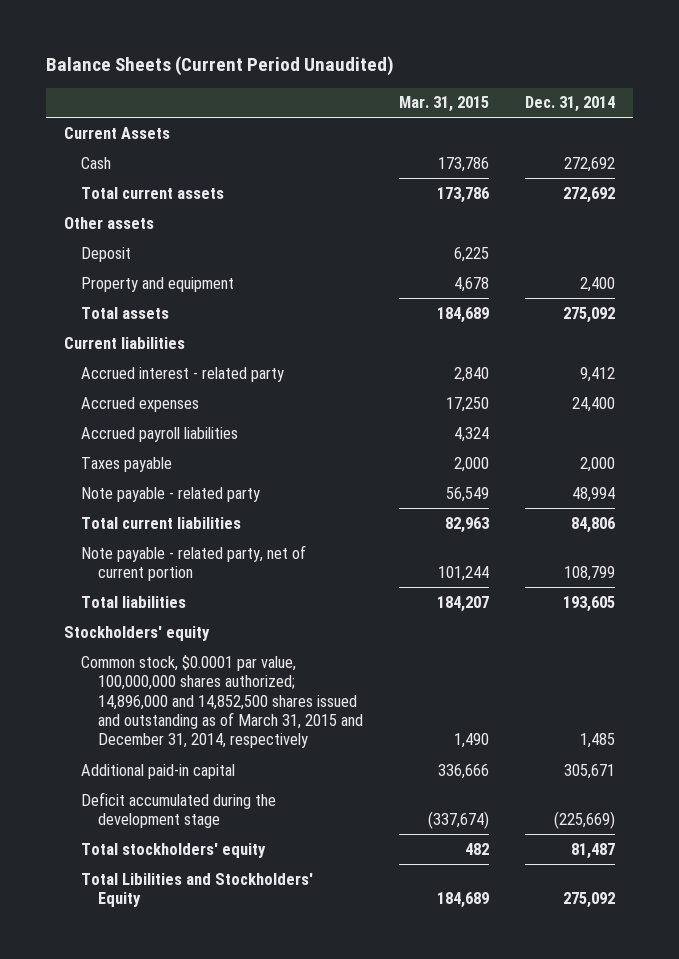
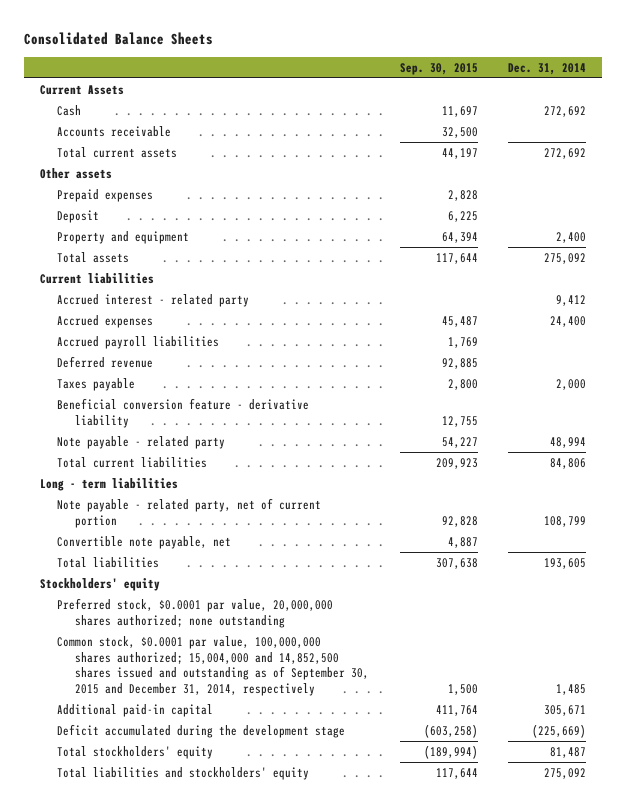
[45,56,394,77] Balance Sheets (Current Period Unaudited) -> [24,31,214,45] Consolidated Balance Sheets
[399,96,490,113] Mar. 31, 2015 -> none
none -> [399,62,478,75] Sep. 30, 2015
none -> [57,125,172,137] Accounts receivable
none -> [57,188,154,202] Prepaid expenses
none -> [57,355,154,368] Deferred revenue
none -> [57,397,310,428] Beneficial conversion feature - derivative liability
none -> [39,477,178,491] Long - term liabilities
none -> [57,535,232,549] Convertible note payable, net
none -> [57,597,334,628] Preferred stock, $0.0001 par value, 20,000,000 shares authorized; none outstanding
[81,654,364,749] Common stock, $0.0001 par value, 100,000,000 shares authorized; 14,896,000 and 14,852,500 shares issued and outstanding as of March 31, 2015 and December 31, 2014, respectively -> [57,635,369,696] Common stock, $0.0001 par value, 100,000,000 shares authorized; 15,004,000 and 14,852,500 shares issued and outstanding as of September 30, 2015 and December 31, 2014, respectively
[81,872,314,908] Total Libilities and Stockholders' Equity -> [57,766,310,780] Total liabilities and stockholders' equity

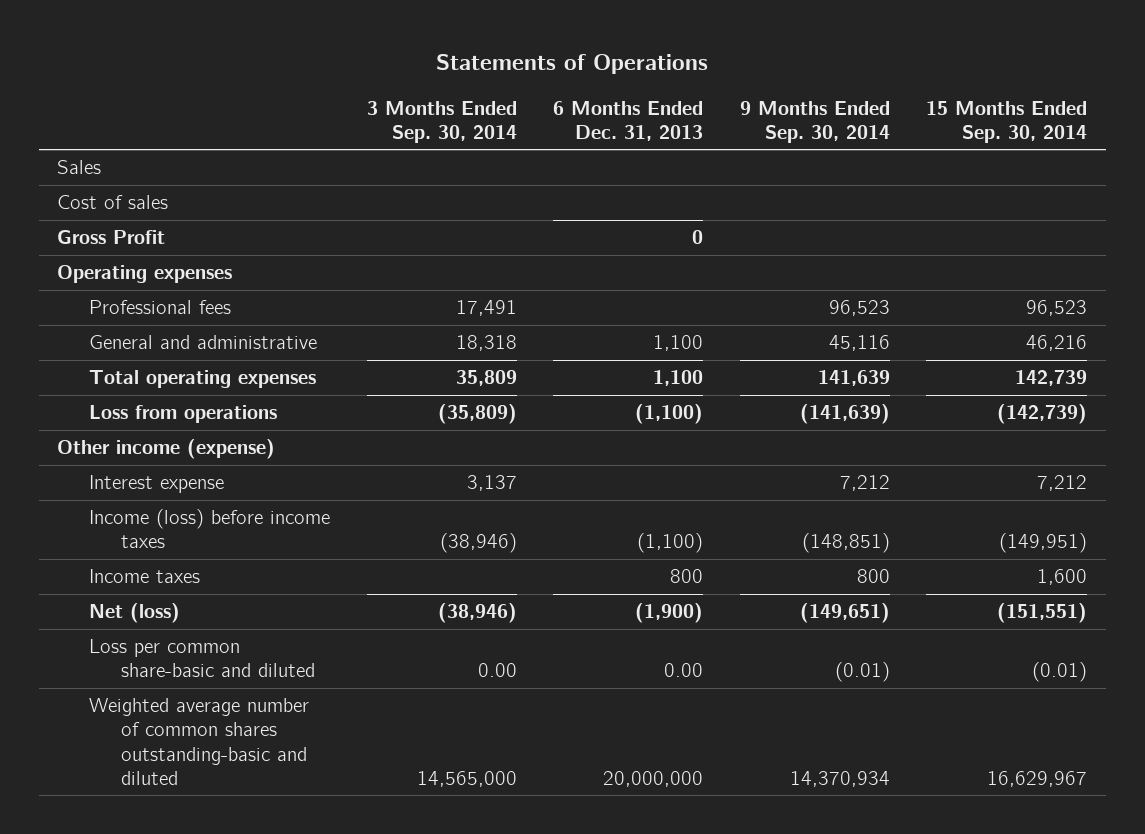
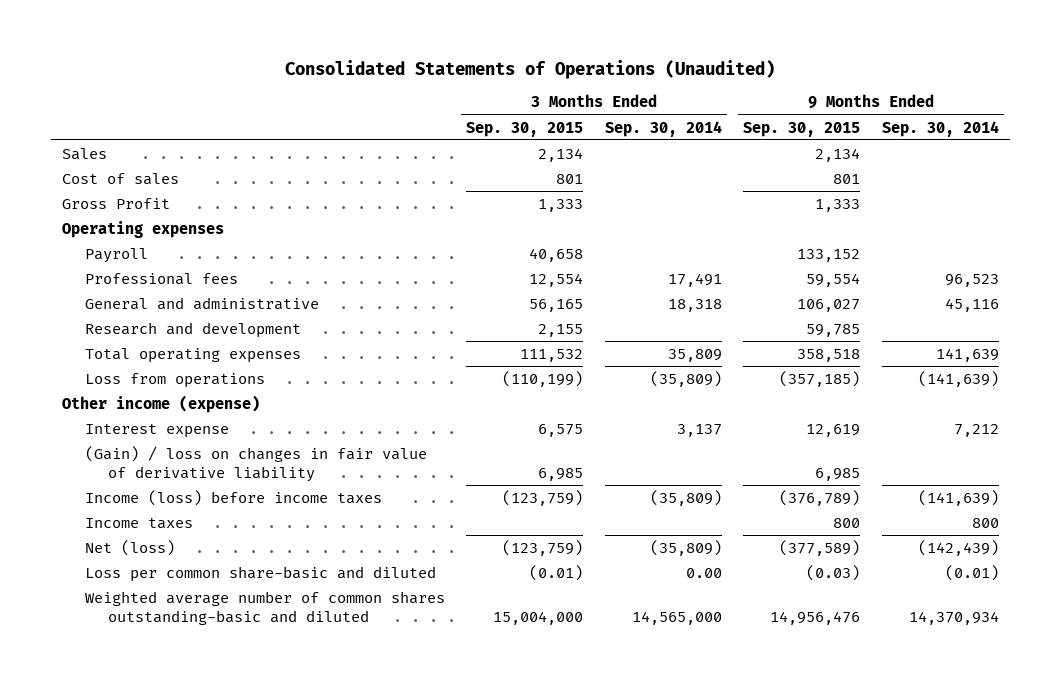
[436,54,709,75] Statements of Operations -> [285,59,776,79] Consolidated Statements of Operations (Unaudited)
[553,100,704,141] 6 Months Ended Dec. 31, 2013 -> none
[926,100,1088,143] 15 Months Ended Sep. 30, 2014 -> none
none -> [466,121,584,137] Sep. 30, 2015
none -> [743,121,861,137] Sep. 30, 2015
none -> [85,247,149,263] Payroll
none -> [85,321,302,338] Research and development
none -> [85,445,428,482] (Gain) / loss on changes in fair value of derivative liability
[439,533,517,554] (38,946) -> [649,489,722,506] (35,809)
[801,533,890,554] (148,851) -> [917,489,999,506] (141,639)
[437,603,517,624] (38,946) -> [649,539,722,556] (35,809)
[799,603,890,624] (149,651) -> [917,539,999,556] (142,439)

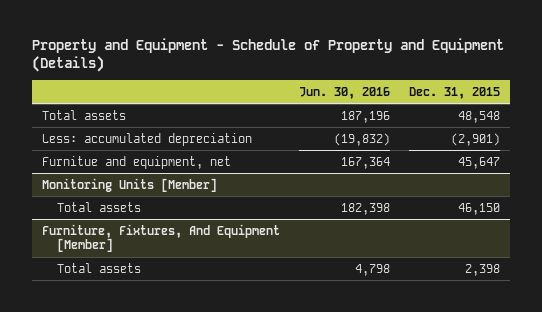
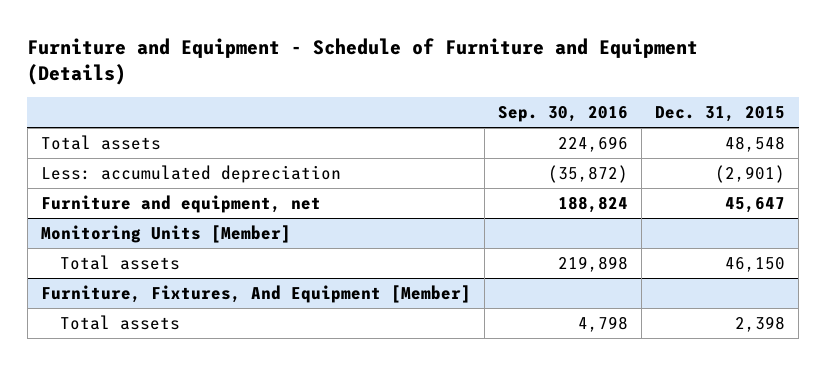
[32,38,505,73] Property and Equipment - Schedule of Property and Equipment (Details) -> [27,37,699,85] Furniture and Equipment - Schedule of Furniture and Equipment (Details)
[299,86,391,99] Jun. 30, 2016 -> none
none -> [497,105,628,122] Sep. 30, 2016
[41,155,231,169] Furnitue and equipment, net -> [40,195,321,214] Furniture and equipment, net

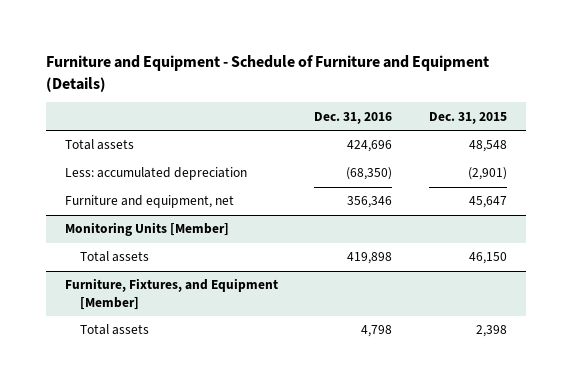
[497,105,628,122] Sep. 30, 2016 -> none
none -> [314,111,393,124] Dec. 31, 2016
[40,285,471,304] Furniture, Fixtures, And Equipment [Member] -> [64,278,278,310] Furniture, Fixtures, and Equipment [Member]

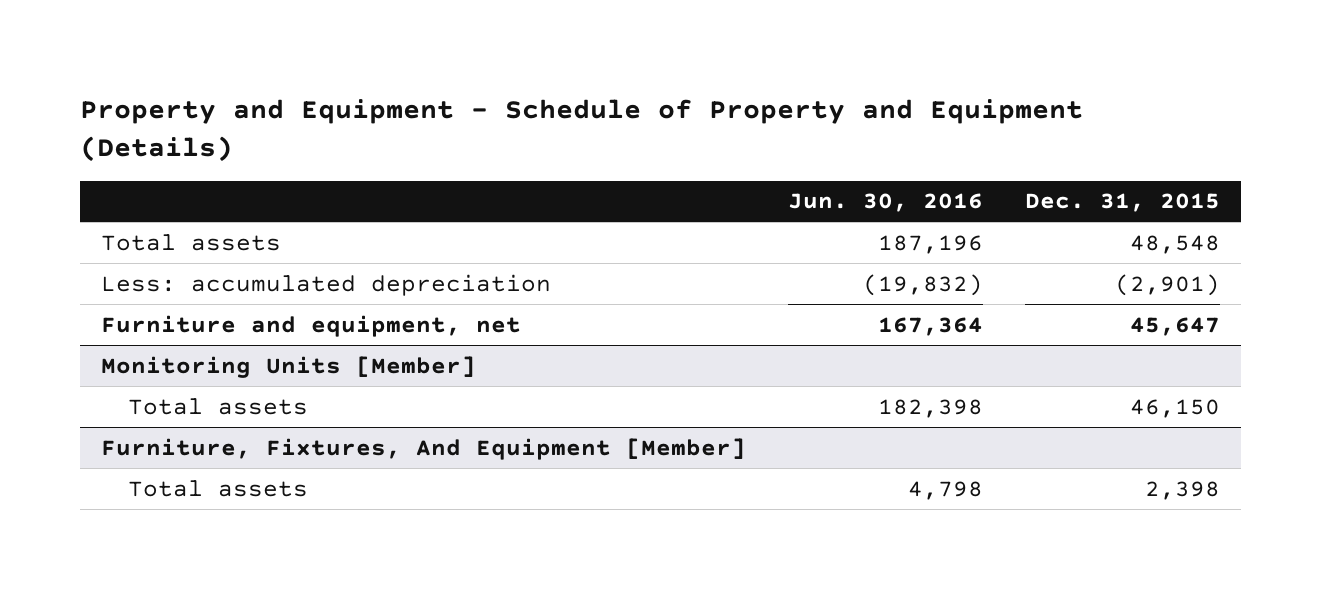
[46,55,490,92] Furniture and Equipment - Schedule of Furniture and Equipment (Details) -> [79,98,1083,162] Property and Equipment - Schedule of Property and Equipment (Details)
[314,111,393,124] Dec. 31, 2016 -> none
none -> [787,193,983,213] Jun. 30, 2016
[64,278,278,310] Furniture, Fixtures, and Equipment [Member] -> [100,437,746,460] Furniture, Fixtures, And Equipment [Member]

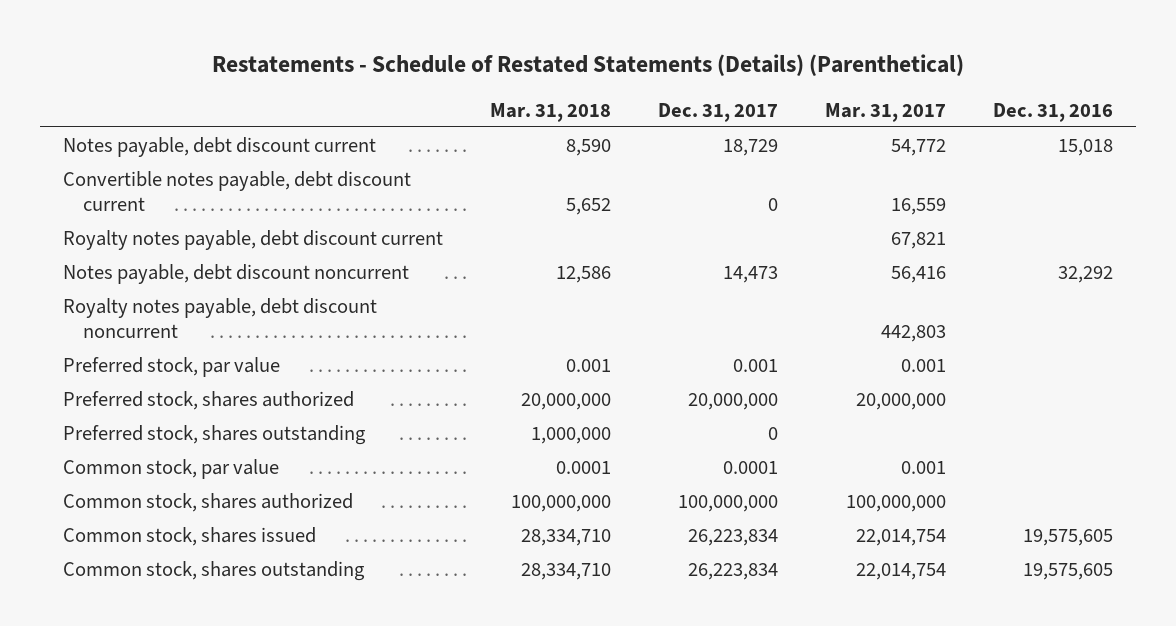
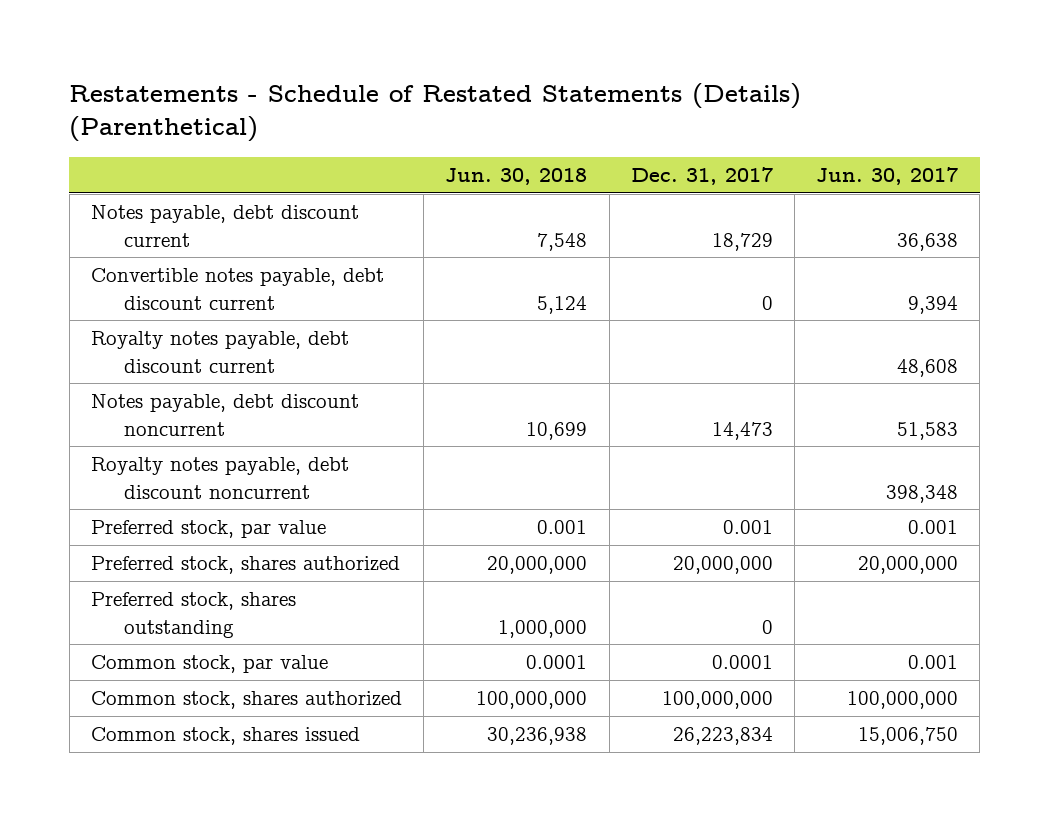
[490,102,612,122] Mar. 31, 2018 -> none
[824,102,946,122] Mar. 31, 2017 -> none
[992,102,1113,122] Dec. 31, 2016 -> none
none -> [445,167,588,185] Jun. 30, 2018
none -> [816,166,959,185] Jun. 30, 2017
[63,561,366,582] Common stock, shares outstanding -> none

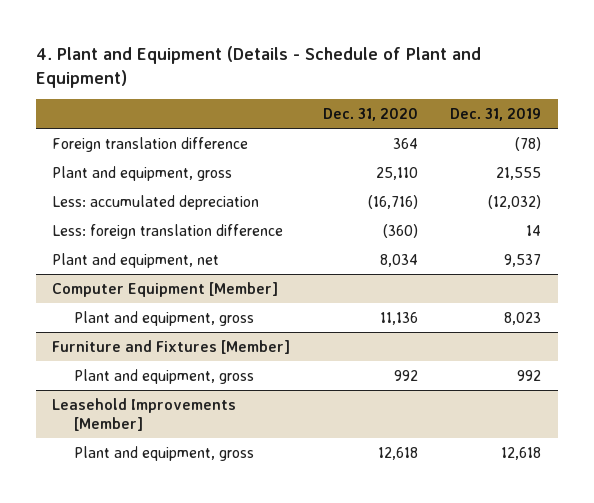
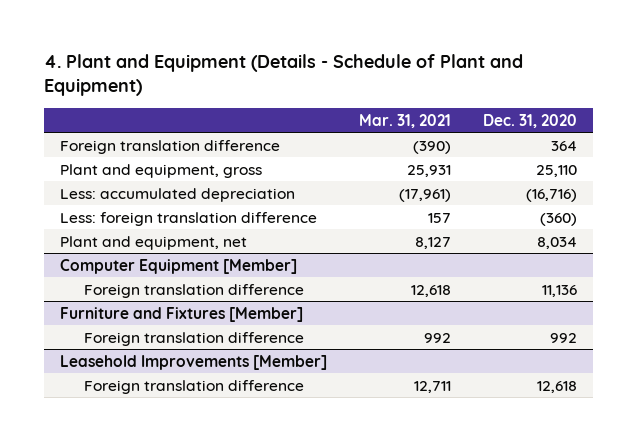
[450,107,542,121] Dec. 31, 2019 -> none
none -> [358,113,451,128] Mar. 31, 2021
[73,310,254,326] Plant and equipment, gross -> [83,283,304,298] Foreign translation difference
[73,368,254,384] Plant and equipment, gross -> [83,331,304,346] Foreign translation difference
[73,445,254,461] Plant and equipment, gross -> [83,379,304,394] Foreign translation difference

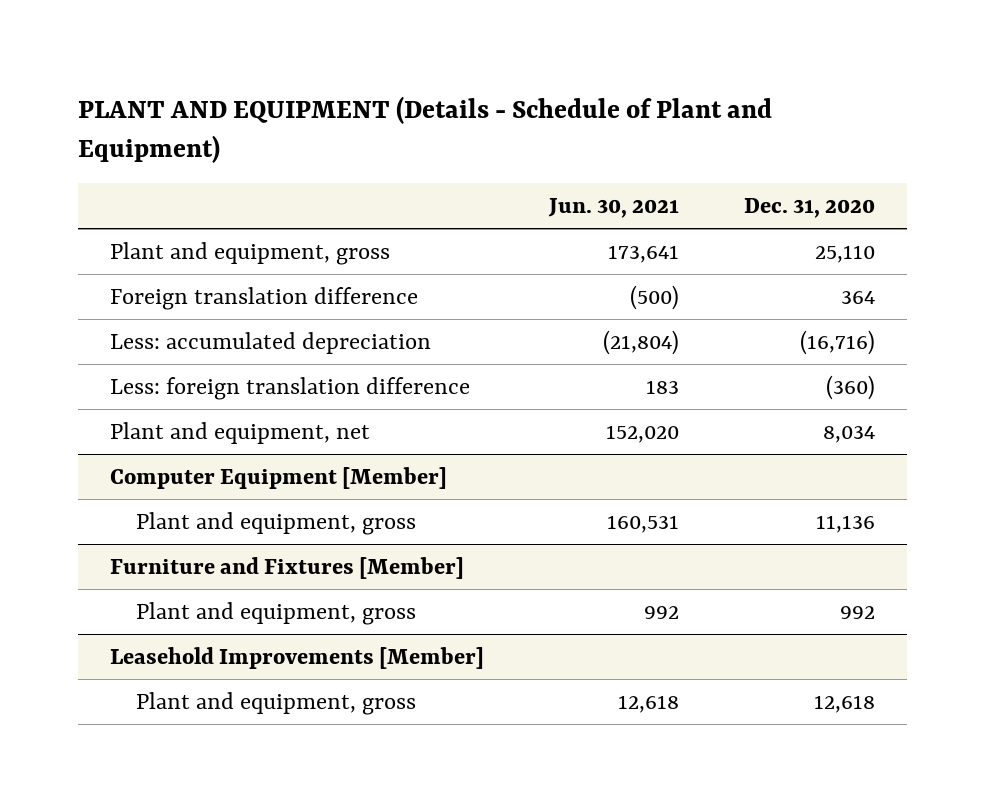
[43,54,523,97] 4. Plant and Equipment (Details - Schedule of Plant and Equipment) -> [78,95,773,164] PLANT AND EQUIPMENT (Details - Schedule of Plant and Equipment)
[358,113,451,128] Mar. 31, 2021 -> none
none -> [548,197,680,218] Jun. 30, 2021
[59,139,280,154] Foreign translation difference -> [110,286,419,310] Foreign translation difference
[83,283,304,298] Foreign translation difference -> [135,511,416,535] Plant and equipment, gross
[83,331,304,346] Foreign translation difference -> [135,601,416,625] Plant and equipment, gross
[83,379,304,394] Foreign translation difference -> [135,691,416,715] Plant and equipment, gross

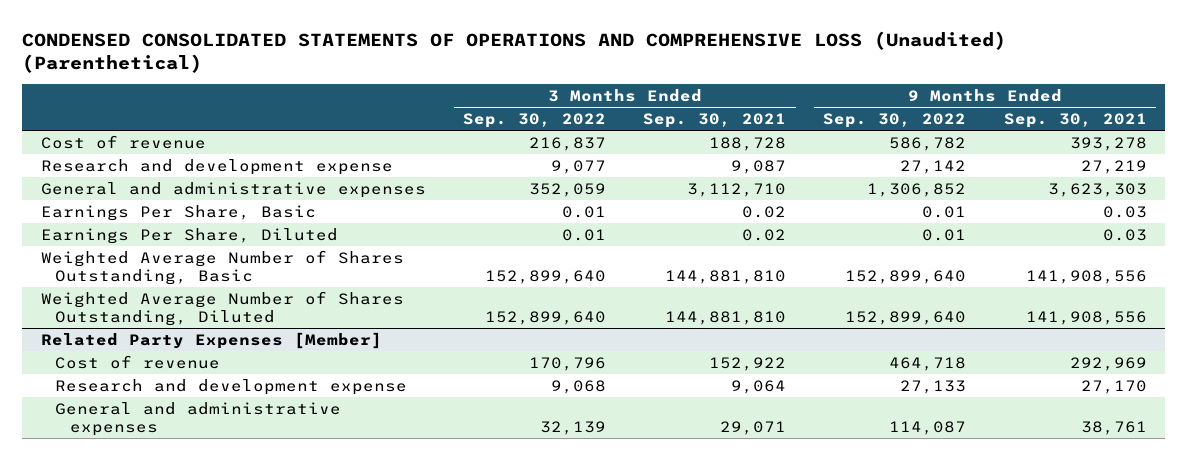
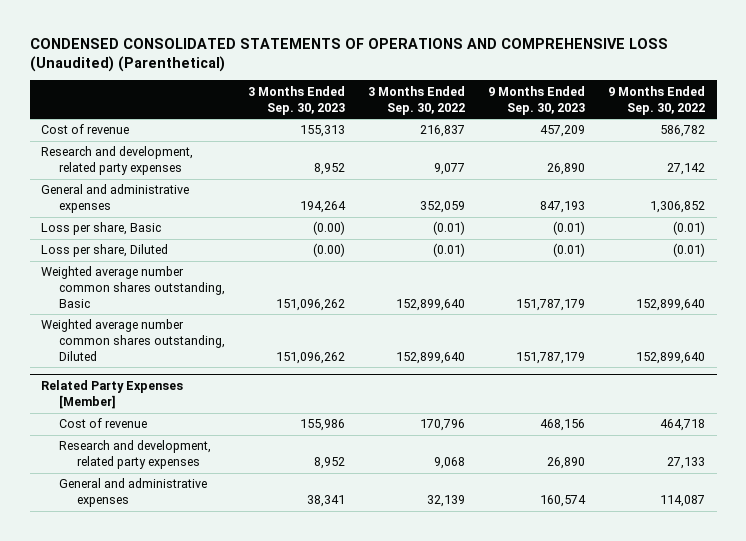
[643,113,787,129] Sep. 30, 2021 -> none
[1003,113,1147,129] Sep. 30, 2021 -> none
none -> [248,85,346,115] 3 Months Ended Sep. 30, 2023
none -> [488,85,586,115] 9 Months Ended Sep. 30, 2023
[40,158,393,175] Research and development expense -> [41,146,194,176] Research and development, related party expenses
[40,204,316,221] Earnings Per Share, Basic -> [41,222,162,236] Loss per share, Basic
[561,205,606,218] 0.01 -> [433,221,466,236] (0.01)
[922,205,967,218] 0.01 -> [673,221,706,236] (0.01)
[40,227,338,244] Earnings Per Share, Diluted -> [41,244,169,258] Loss per share, Diluted
[561,228,606,241] 0.01 -> [433,243,466,258] (0.01)
[922,228,967,241] 0.01 -> [673,243,706,258] (0.01)
[40,249,404,286] Weighted Average Number of Shares Outstanding, Basic -> [41,266,226,308] Weighted average number common shares outstanding, Basic
[40,290,404,327] Weighted Average Number of Shares Outstanding, Diluted -> [41,319,226,361] Weighted average number common shares outstanding, Diluted
[55,378,408,395] Research and development expense -> [59,440,212,470] Research and development, related party expenses

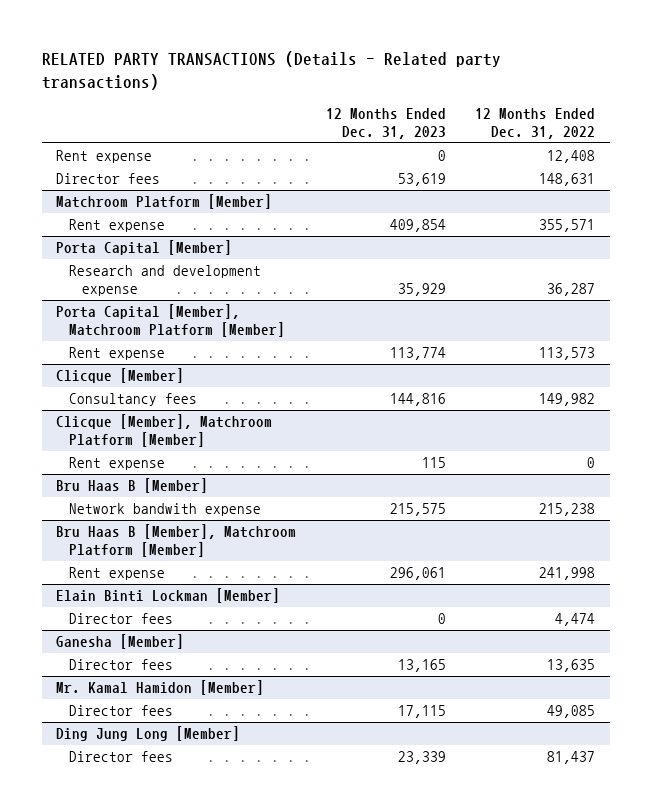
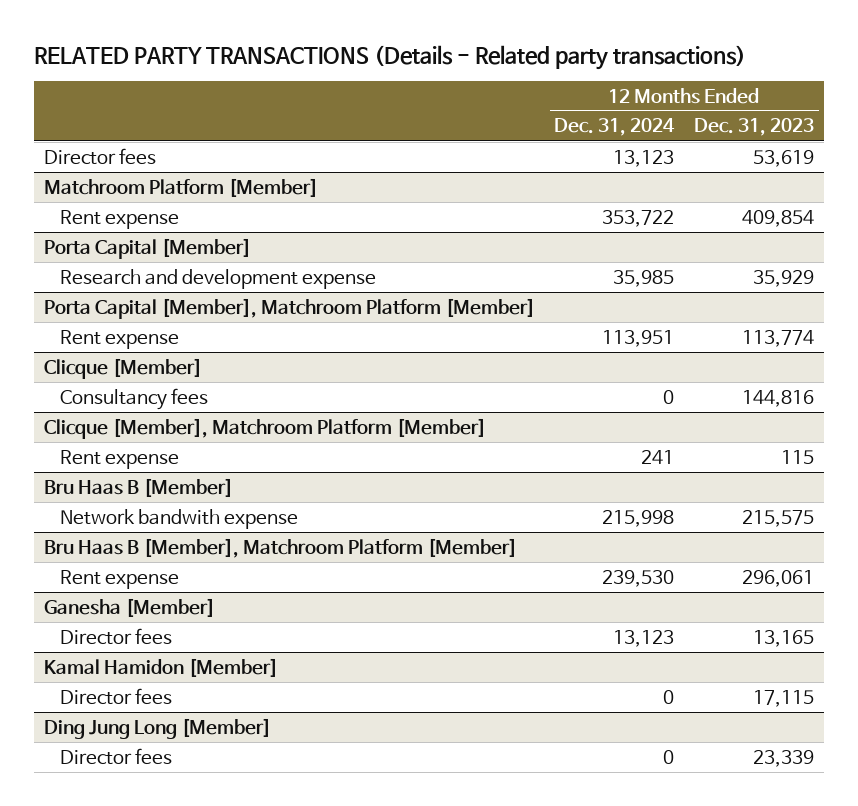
[475,107,596,139] 12 Months Ended Dec. 31, 2022 -> none
none -> [554,118,676,137] Dec. 31, 2024
[56,150,153,164] Rent expense -> none
[56,588,281,604] Elain Binti Lockman [Member] -> none
[69,613,174,625] Director fees -> none
[56,680,265,696] Mr. Kamal Hamidon [Member] -> [43,657,278,677] Kamal Hamidon [Member]

